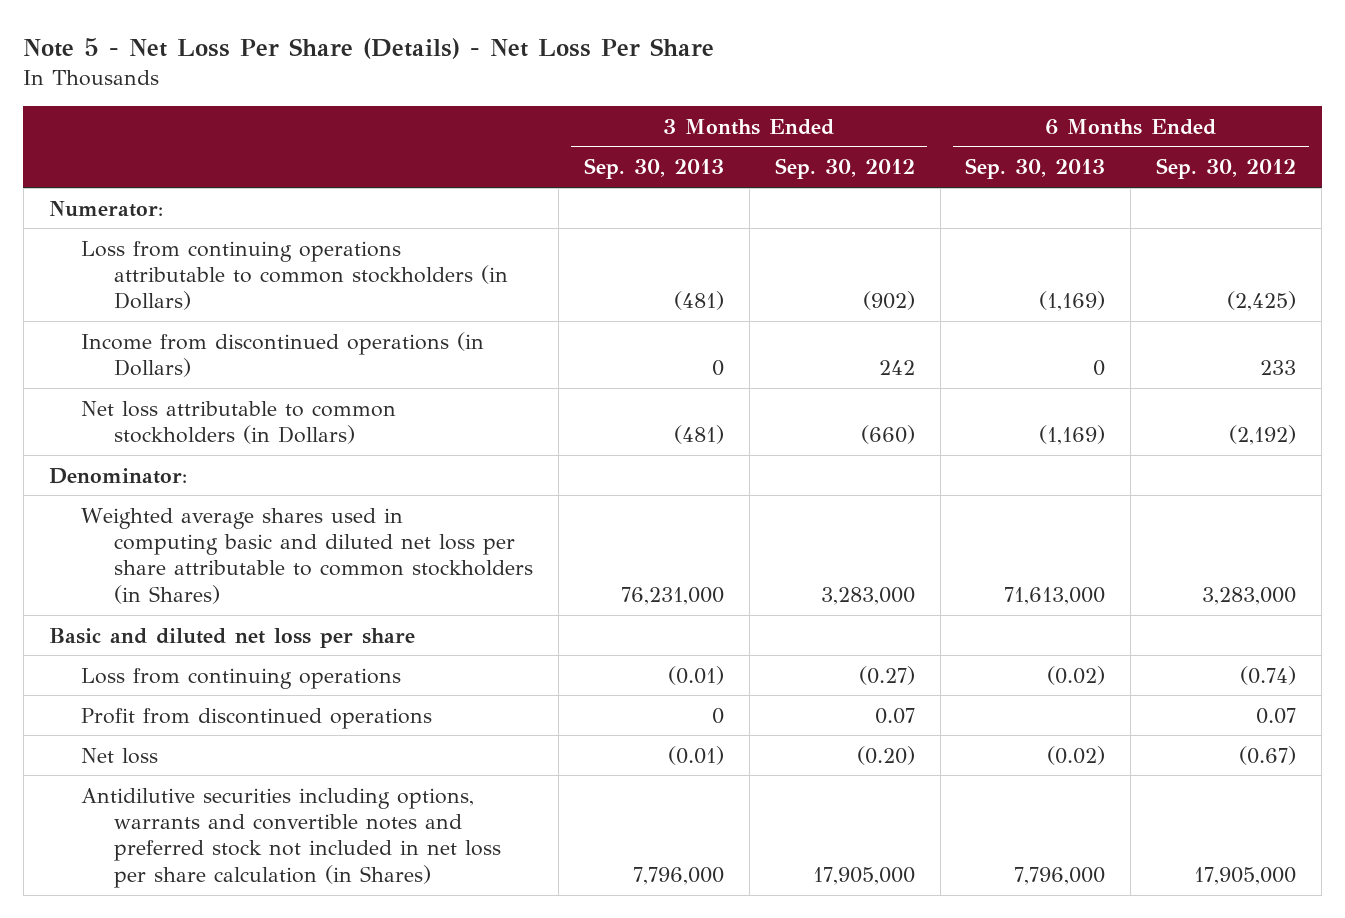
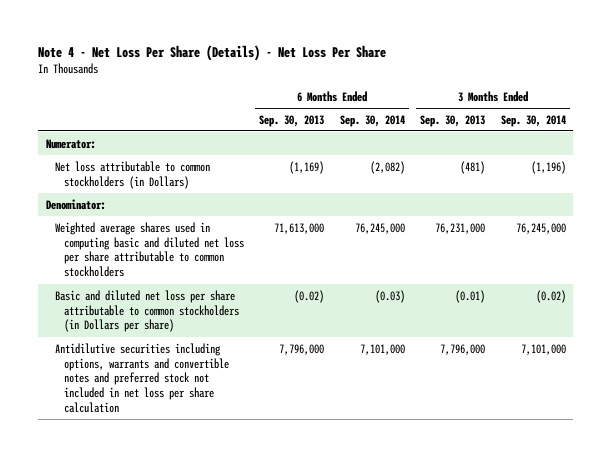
[23,38,715,60] Note 5 - Net Loss Per Share (Details) - Net Loss Per Share -> [38,44,387,61] Note 4 - Net Loss Per Share (Details) - Net Loss Per Share
[774,158,915,180] Sep. 30, 2012 -> none
[1156,158,1297,180] Sep. 30, 2012 -> none
none -> [339,114,405,127] Sep. 30, 2014
none -> [500,114,566,127] Sep. 30, 2014
[81,240,508,311] Loss from continuing operations attributable to common stockholders (in Dollars) -> none
[81,331,485,377] Income from discontinued operations (in Dollars) -> none
[48,627,415,648] Basic and diluted net loss per share -> none
[81,667,402,689] Loss from continuing operations -> none
[81,707,433,729] Profit from discontinued operations -> none
[81,507,533,604] Weighted average shares used in computing basic and diluted net loss per share attributable to common stockholders (in Shares) -> [54,221,244,278] Weighted average shares used in computing basic and diluted net loss per share attributable to common stockholders
[81,747,159,764] Net loss -> [54,289,239,333] Basic and diluted net loss per share attributable to common stockholders (in Dollars per share)
[81,787,501,888] Antidilutive securities including options, warrants and convertible notes and preferred stock not included in net loss per share calculation (in Shares) -> [54,342,229,414] Antidilutive securities including options, warrants and convertible notes and preferred stock not included in net loss per share calculation

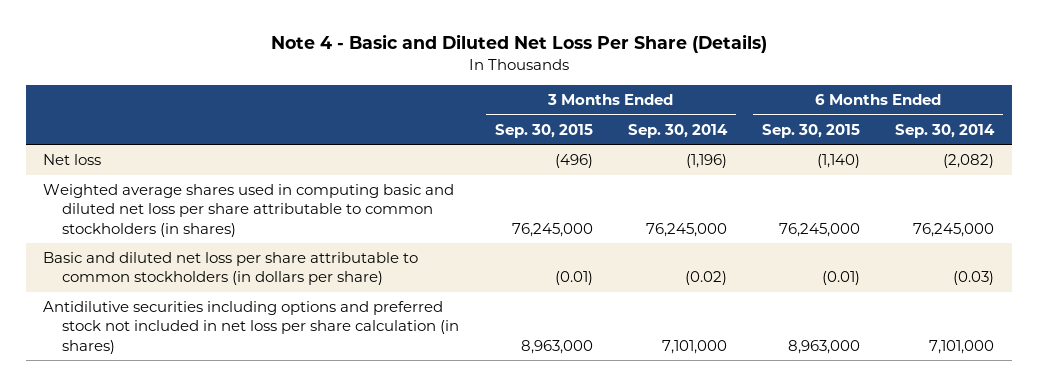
[38,44,387,61] Note 4 - Net Loss Per Share (Details) - Net Loss Per Share -> [270,34,767,54] Note 4 - Basic and Diluted Net Loss Per Share (Details)
[259,114,325,127] Sep. 30, 2013 -> none
[420,114,486,127] Sep. 30, 2013 -> none
none -> [494,123,593,138] Sep. 30, 2015
none -> [762,123,861,138] Sep. 30, 2015
[45,138,96,149] Numerator: -> none
[45,198,106,210] Denominator: -> none
[54,160,210,189] Net loss attributable to common stockholders (in Dollars) -> [43,154,102,166] Net loss
[54,221,244,278] Weighted average shares used in computing basic and diluted net loss per share attributable to common stockholders -> [43,184,455,237] Weighted average shares used in computing basic and diluted net loss per share attributable to common stockholders (in shares)
[54,289,239,333] Basic and diluted net loss per share attributable to common stockholders (in Dollars per share) -> [43,252,419,286] Basic and diluted net loss per share attributable to common stockholders (in dollars per share)
[54,342,229,414] Antidilutive securities including options, warrants and convertible notes and preferred stock not included in net loss per share calculation -> [43,301,460,354] Antidilutive securities including options and preferred stock not included in net loss per share calculation (in shares)

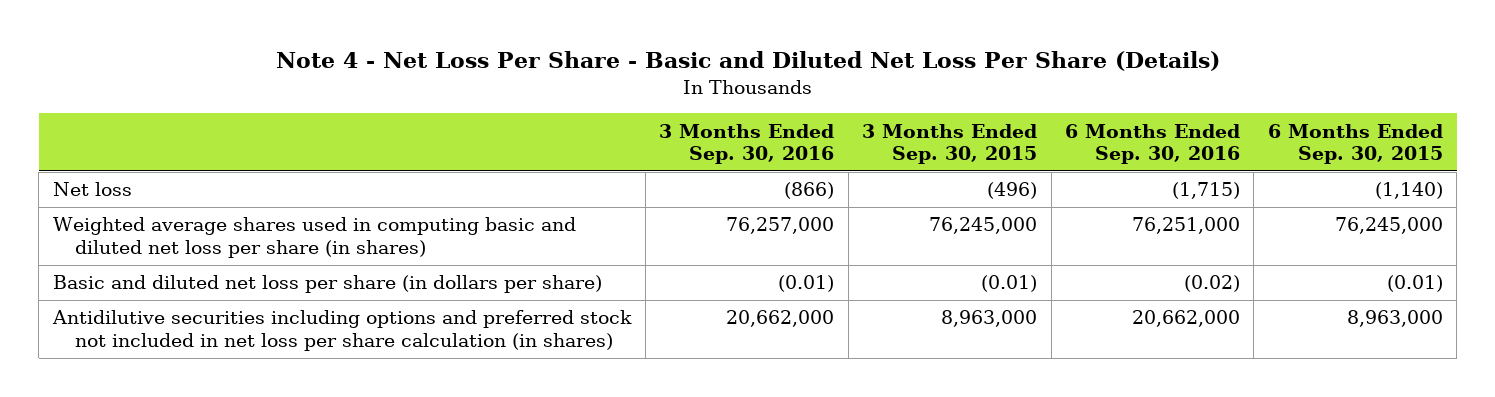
[270,34,767,54] Note 4 - Basic and Diluted Net Loss Per Share (Details) -> [275,51,1220,72] Note 4 - Net Loss Per Share - Basic and Diluted Net Loss Per Share (Details)
[627,123,728,138] Sep. 30, 2014 -> none
[895,123,996,138] Sep. 30, 2014 -> none
none -> [659,123,835,165] 3 Months Ended Sep. 30, 2016
none -> [1064,123,1240,165] 6 Months Ended Sep. 30, 2016
[43,184,455,237] Weighted average shares used in computing basic and diluted net loss per share attributable to common stockholders (in shares) -> [52,217,576,259] Weighted average shares used in computing basic and diluted net loss per share (in shares)
[43,252,419,286] Basic and diluted net loss per share attributable to common stockholders (in dollars per share) -> [52,275,602,294] Basic and diluted net loss per share (in dollars per share)

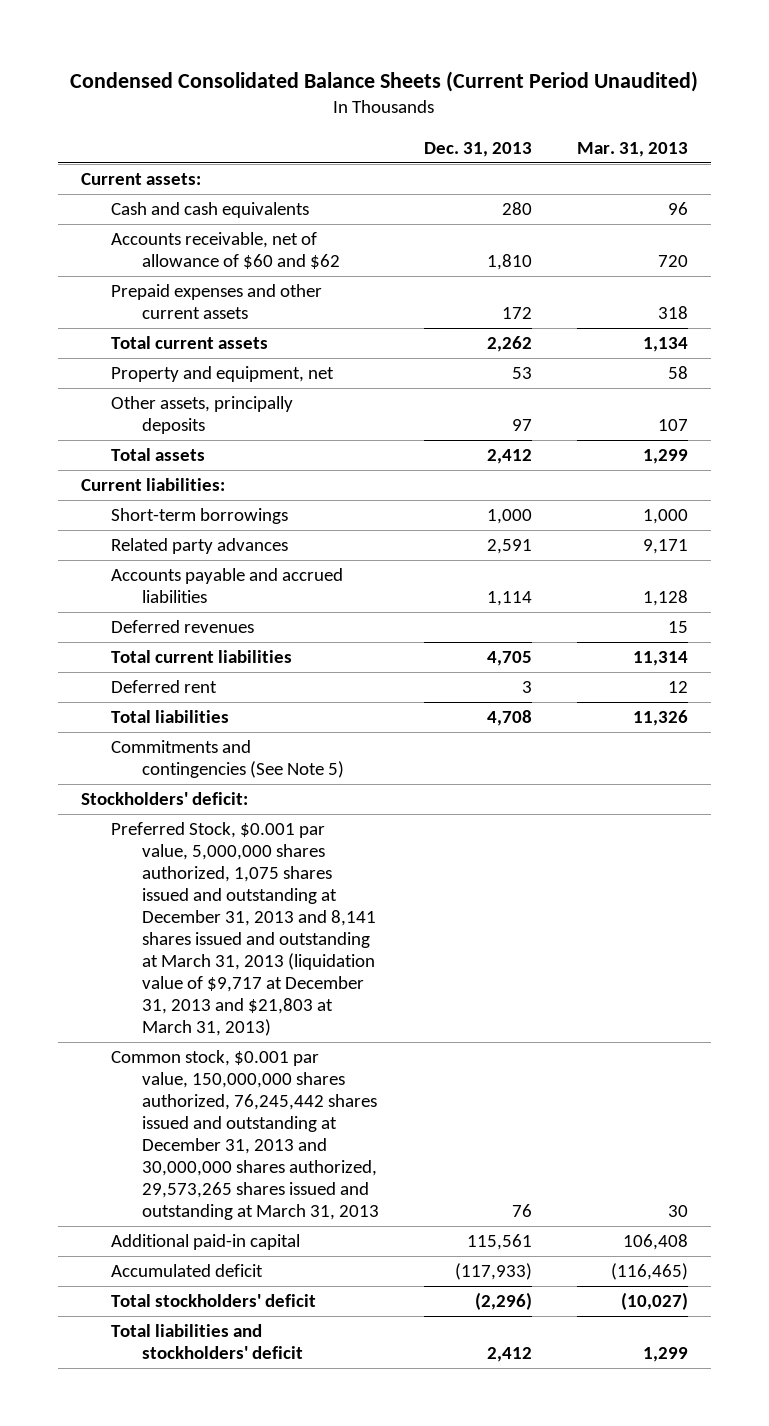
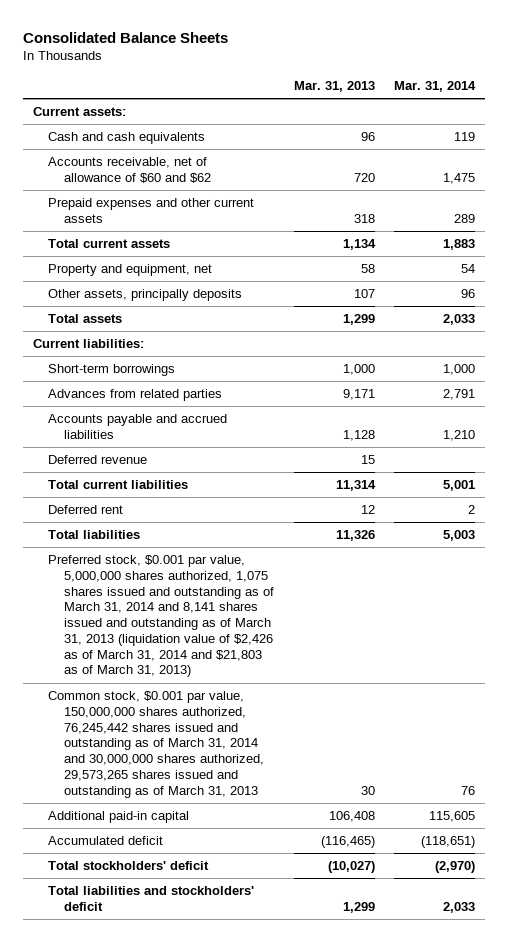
[70,70,699,92] Condensed Consolidated Balance Sheets (Current Period Unaudited) -> [22,31,228,43] Consolidated Balance Sheets
[423,141,532,157] Dec. 31, 2013 -> none
none -> [394,80,477,92] Mar. 31, 2014
[111,538,289,555] Related party advances -> [48,389,223,402] Advances from related parties
[111,620,255,634] Deferred revenues -> [48,455,148,465] Deferred revenue
[111,740,344,779] Commitments and contingencies (See Note 5) -> none
[80,792,248,806] Stockholders' deficit: -> none
[111,822,376,1037] Preferred Stock, $0.001 par value, 5,000,000 shares authorized, 1,075 shares issued and outstanding at December 31, 2013 and 8,141 shares issued and outstanding at March 31, 2013 (liquidation value of $9,717 at December 31, 2013 and $21,803 at March 31, 2013) -> [48,555,274,678] Preferred stock, $0.001 par value, 5,000,000 shares authorized, 1,075 shares issued and outstanding as of March 31, 2014 and 8,141 shares issued and outstanding as of March 31, 2013 (liquidation value of $2,426 as of March 31, 2014 and $21,803 as of March 31, 2013)
[111,1050,379,1221] Common stock, $0.001 par value, 150,000,000 shares authorized, 76,245,442 shares issued and outstanding at December 31, 2013 and 30,000,000 shares authorized, 29,573,265 shares issued and outstanding at March 31, 2013 -> [48,691,264,798] Common stock, $0.001 par value, 150,000,000 shares authorized, 76,245,442 shares issued and outstanding as of March 31, 2014 and 30,000,000 shares authorized, 29,573,265 shares issued and outstanding as of March 31, 2013

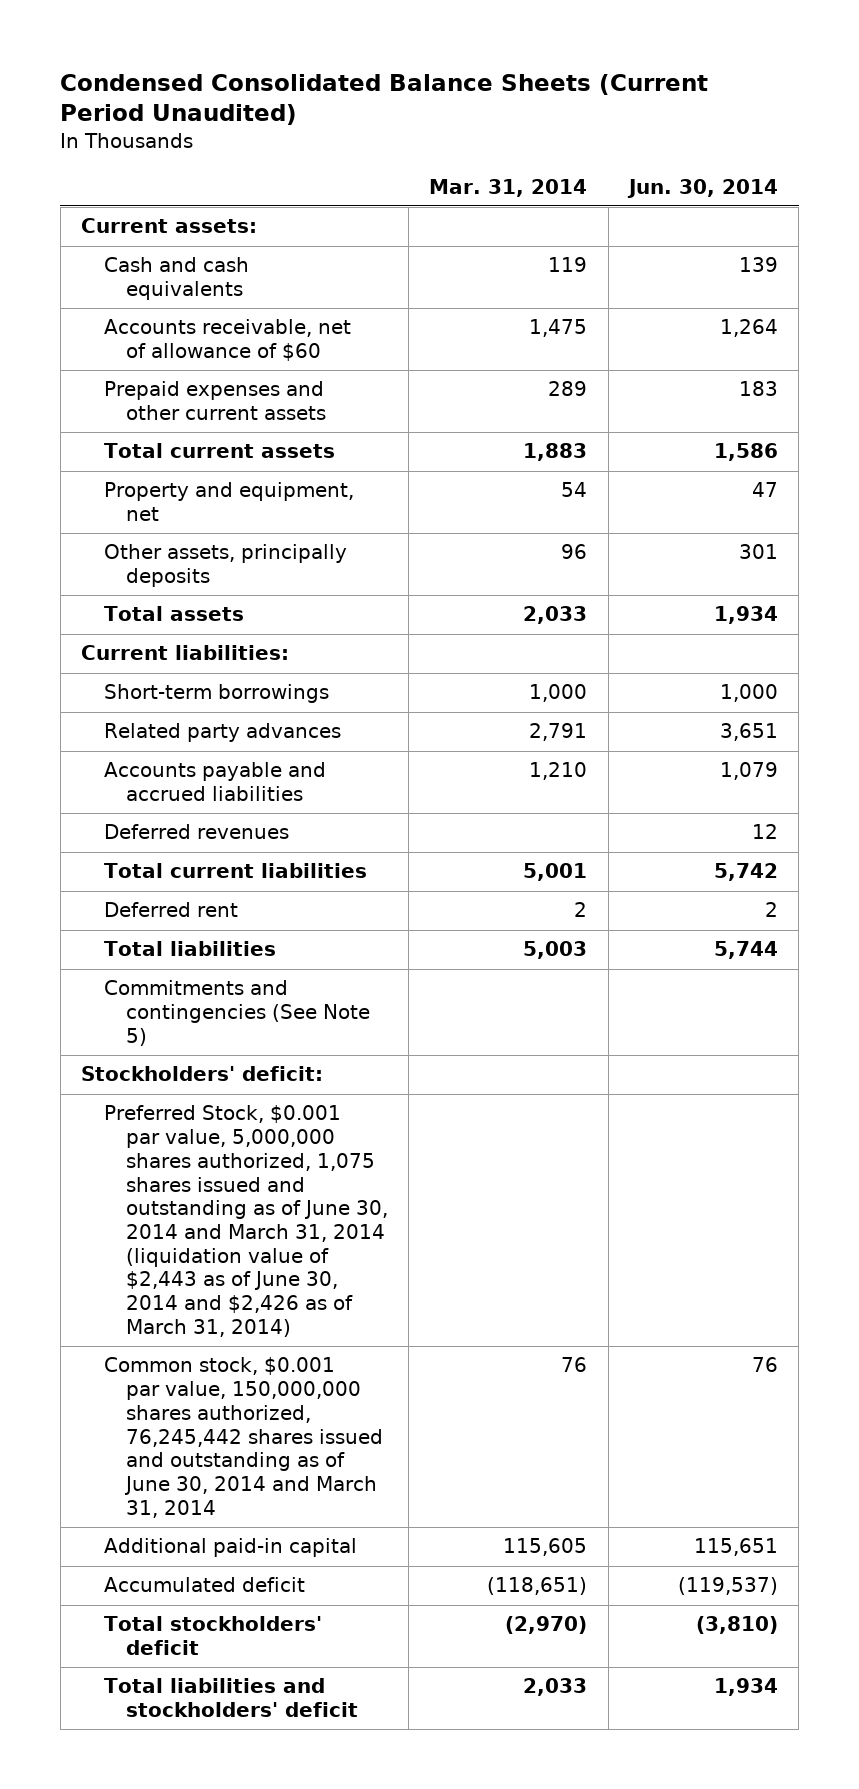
[22,31,228,43] Consolidated Balance Sheets -> [60,73,709,126] Condensed Consolidated Balance Sheets (Current Period Unaudited)
[293,80,375,92] Mar. 31, 2013 -> none
none -> [627,178,779,198] Jun. 30, 2014
[48,157,211,183] Accounts receivable, net of allowance of $60 and $62 -> [103,319,351,362] Accounts receivable, net of allowance of $60
[48,389,223,402] Advances from related parties -> [103,723,341,743] Related party advances
[48,455,148,465] Deferred revenue -> [103,824,289,840] Deferred revenues
none -> [103,980,370,1046] Commitments and contingencies (See Note 5)
none -> [81,1066,324,1082] Stockholders' deficit:
[48,555,274,678] Preferred stock, $0.001 par value, 5,000,000 shares authorized, 1,075 shares issued and outstanding as of March 31, 2014 and 8,141 shares issued and outstanding as of March 31, 2013 (liquidation value of $2,426 as of March 31, 2014 and $21,803 as of March 31, 2013) -> [103,1105,388,1337] Preferred Stock, $0.001 par value, 5,000,000 shares authorized, 1,075 shares issued and outstanding as of June 30, 2014 and March 31, 2014 (liquidation value of $2,443 as of June 30, 2014 and $2,426 as of March 31, 2014)
[48,691,264,798] Common stock, $0.001 par value, 150,000,000 shares authorized, 76,245,442 shares issued and outstanding as of March 31, 2014 and 30,000,000 shares authorized, 29,573,265 shares issued and outstanding as of March 31, 2013 -> [103,1357,383,1518] Common stock, $0.001 par value, 150,000,000 shares authorized, 76,245,442 shares issued and outstanding as of June 30, 2014 and March 31, 2014

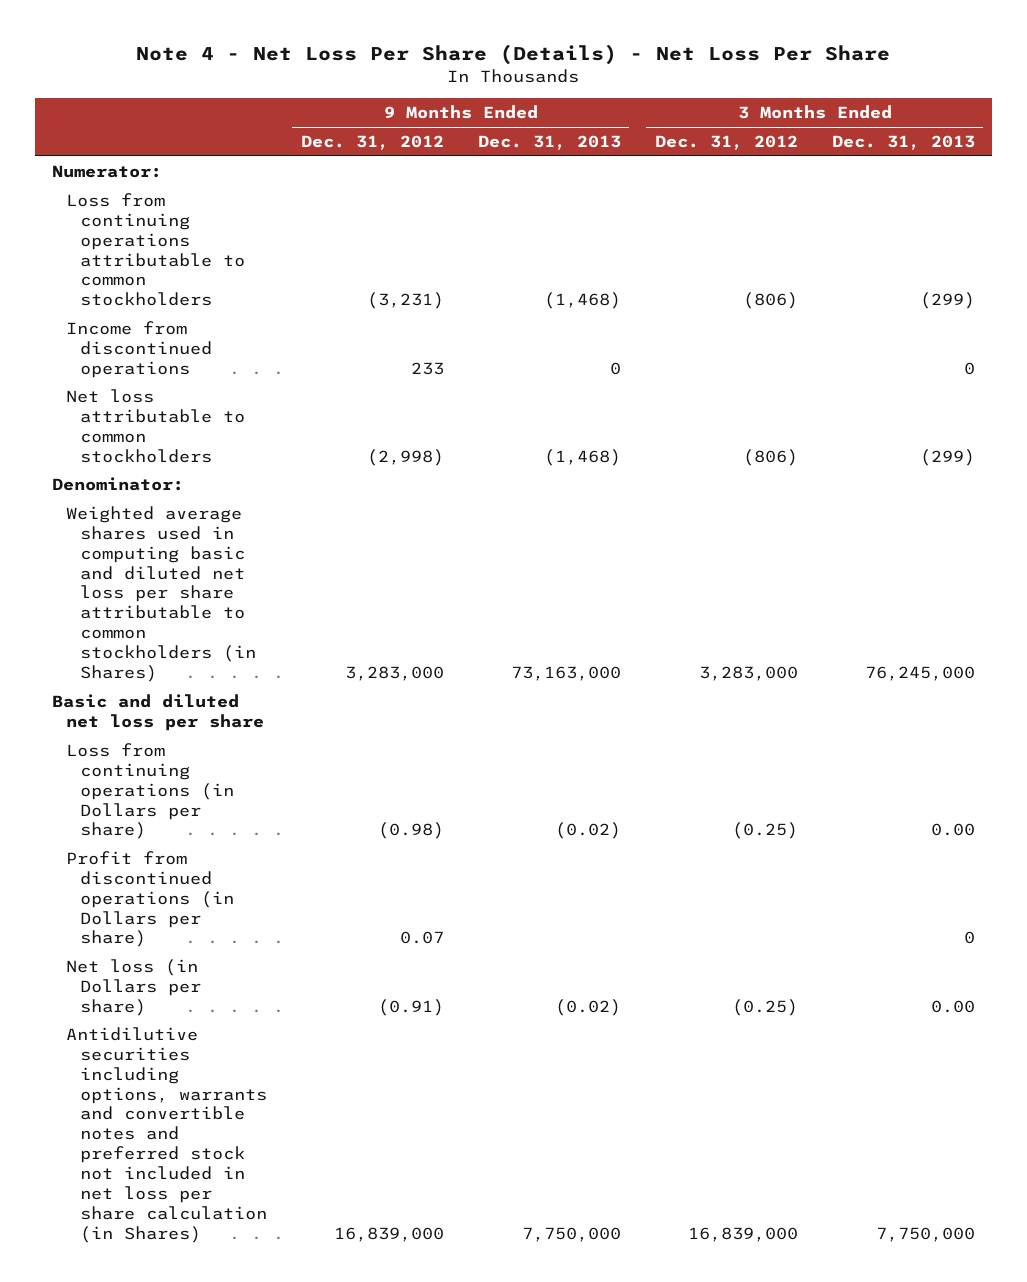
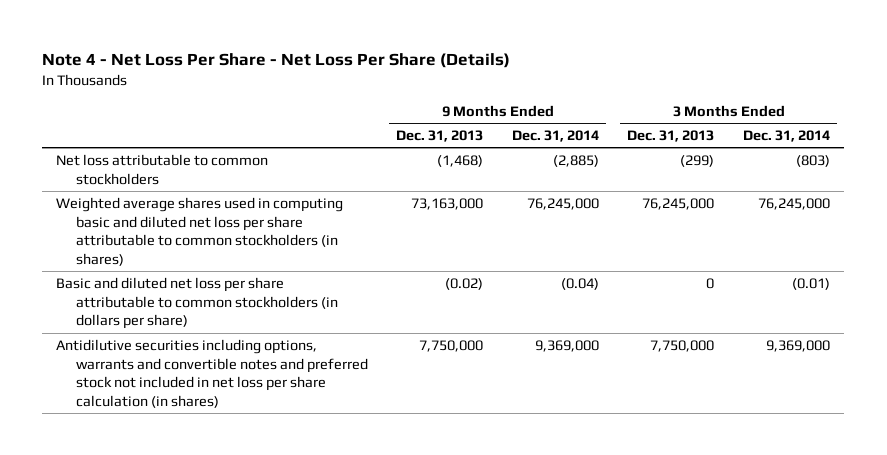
[136,44,891,66] Note 4 - Net Loss Per Share (Details) - Net Loss Per Share -> [42,52,511,68] Note 4 - Net Loss Per Share - Net Loss Per Share (Details)
[300,135,444,151] Dec. 31, 2012 -> none
[654,135,798,151] Dec. 31, 2012 -> none
none -> [511,129,599,142] Dec. 31, 2014
none -> [743,129,831,142] Dec. 31, 2014
[52,165,163,179] Numerator: -> none
[65,193,245,307] Loss from continuing operations attributable to common stockholders -> none
[65,321,212,378] Income from discontinued operations -> none
[52,477,185,492] Denominator: -> none
[52,694,264,731] Basic and diluted net loss per share -> none
[65,743,234,840] Loss from continuing operations (in Dollars per share) -> none
[65,851,234,948] Profit from discontinued operations (in Dollars per share) -> none
[65,506,256,682] Weighted average shares used in computing basic and diluted net loss per share attributable to common stockholders (in Shares) -> [56,196,344,267] Weighted average shares used in computing basic and diluted net loss per share attributable to common stockholders (in shares)
[65,959,201,1016] Net loss (in Dollars per share) -> [56,276,338,330] Basic and diluted net loss per share attributable to common stockholders (in dollars per share)
[930,999,975,1013] 0.00 -> [706,277,715,289] 0
[65,1027,267,1243] Antidilutive securities including options, warrants and convertible notes and preferred stock not included in net loss per share calculation (in Shares) -> [56,338,368,409] Antidilutive securities including options, warrants and convertible notes and preferred stock not included in net loss per share calculation (in shares)

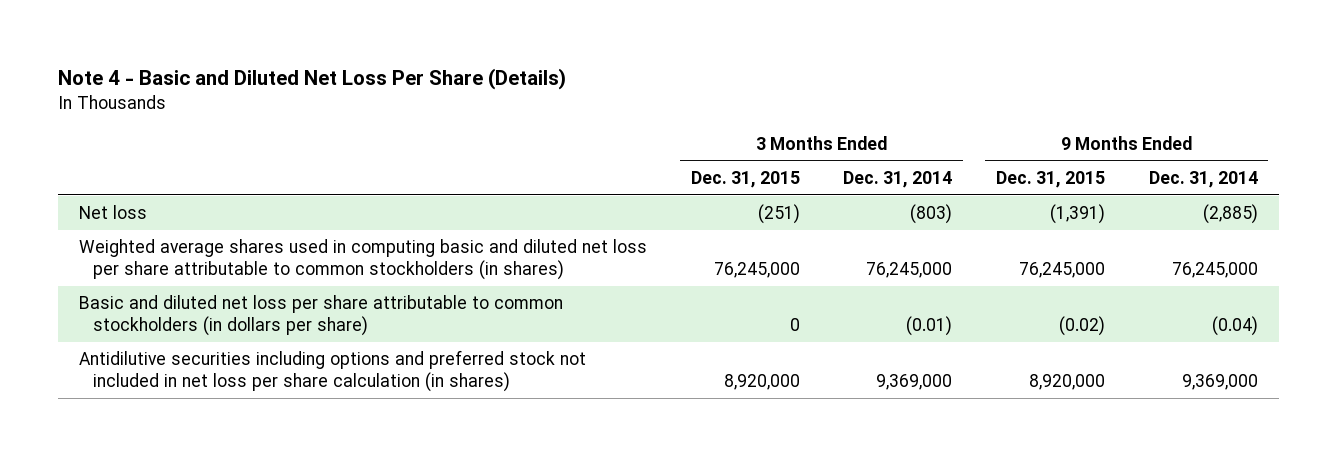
[42,52,511,68] Note 4 - Net Loss Per Share - Net Loss Per Share (Details) -> [57,67,566,90] Note 4 - Basic and Diluted Net Loss Per Share (Details)
[396,129,484,142] Dec. 31, 2013 -> none
[627,129,715,142] Dec. 31, 2013 -> none
none -> [690,170,800,188] Dec. 31, 2015
none -> [996,170,1106,188] Dec. 31, 2015
[56,153,269,185] Net loss attributable to common stockholders -> [79,205,148,220] Net loss
[56,338,368,409] Antidilutive securities including options, warrants and convertible notes and preferred stock not included in net loss per share calculation (in shares) -> [79,350,587,393] Antidilutive securities including options and preferred stock not included in net loss per share calculation (in shares)

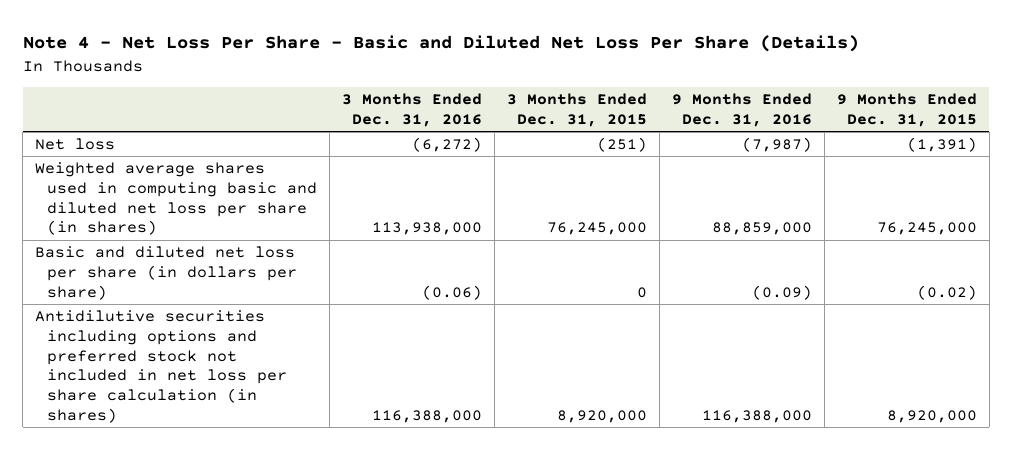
[57,67,566,90] Note 4 - Basic and Diluted Net Loss Per Share (Details) -> [22,35,859,53] Note 4 - Net Loss Per Share - Basic and Diluted Net Loss Per Share (Details)
[843,170,953,188] Dec. 31, 2014 -> none
[1148,170,1258,188] Dec. 31, 2014 -> none
none -> [341,93,482,127] 3 Months Ended Dec. 31, 2016
none -> [671,93,812,127] 9 Months Ended Dec. 31, 2016
[79,239,648,281] Weighted average shares used in computing basic and diluted net loss per share attributable to common stockholders (in shares) -> [35,161,318,236] Weighted average shares used in computing basic and diluted net loss per share (in shares)
[79,295,564,337] Basic and diluted net loss per share attributable to common stockholders (in dollars per share) -> [35,245,298,300] Basic and diluted net loss per share (in dollars per share)

